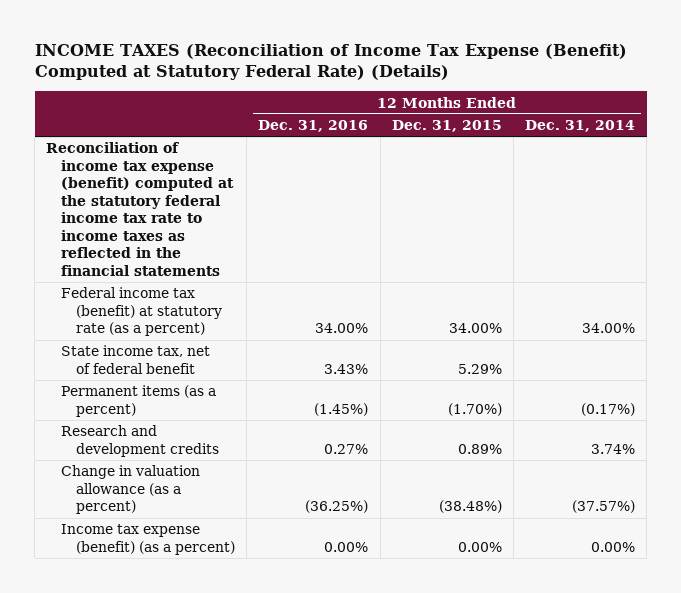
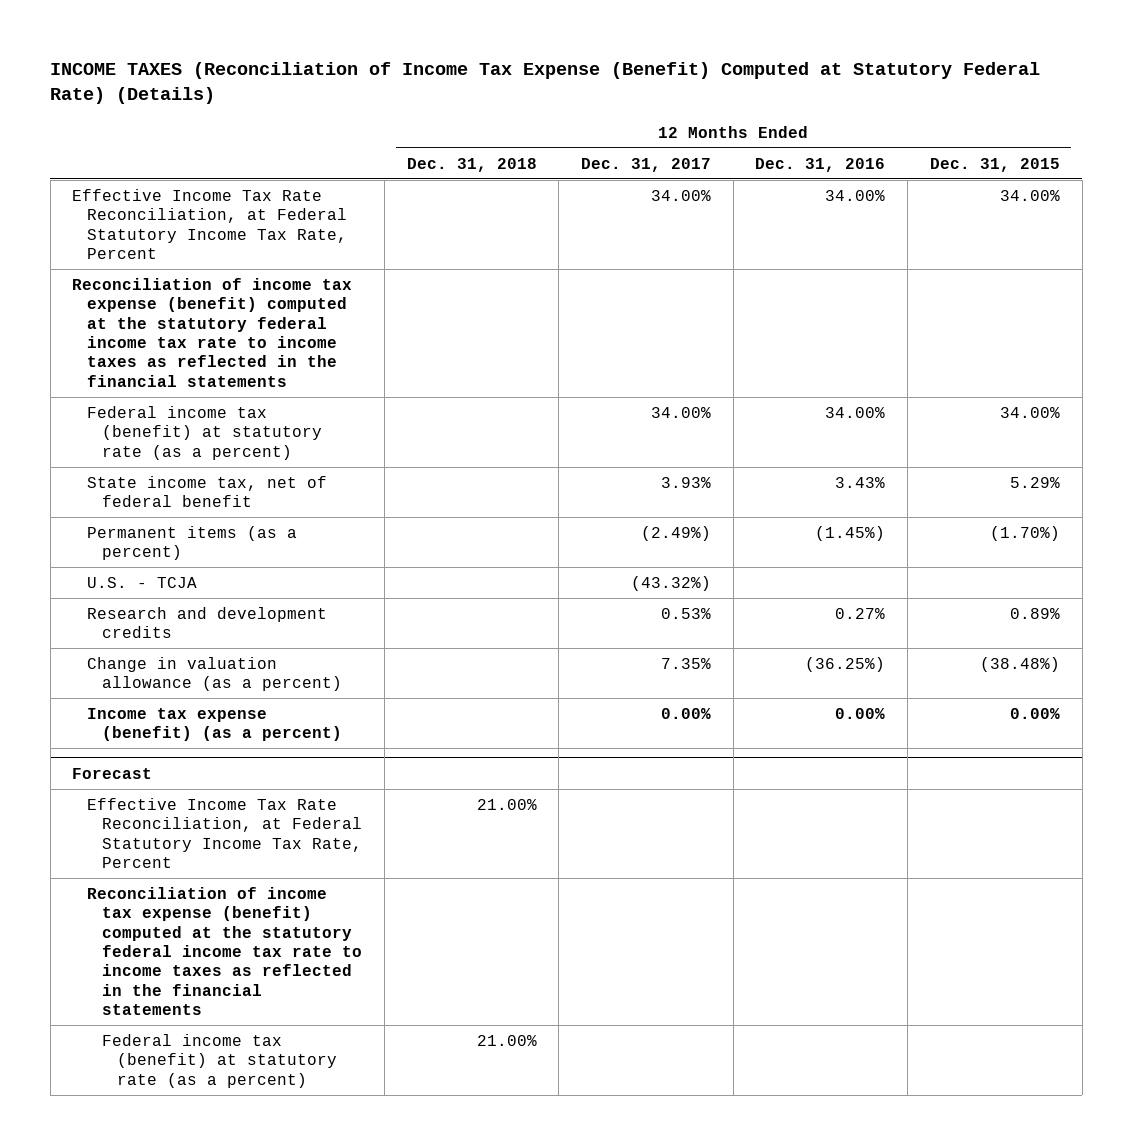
[524,120,635,133] Dec. 31, 2014 -> none
none -> [406,157,537,172] Dec. 31, 2018
none -> [581,157,712,172] Dec. 31, 2017
none -> [72,188,348,259] Effective Income Tax Rate Reconciliation, at Federal Statutory Income Tax Rate, Percent
none -> [87,576,198,588] U.S. - TCJA
none -> [72,767,153,779] Forecast
none -> [87,797,363,868] Effective Income Tax Rate Reconciliation, at Federal Statutory Income Tax Rate, Percent
none -> [87,886,363,1016] Reconciliation of income tax expense (benefit) computed at the statutory federal income tax rate to income taxes as reflected in the financial statements
none -> [102,1033,338,1088] Federal income tax (benefit) at statutory rate (as a percent)

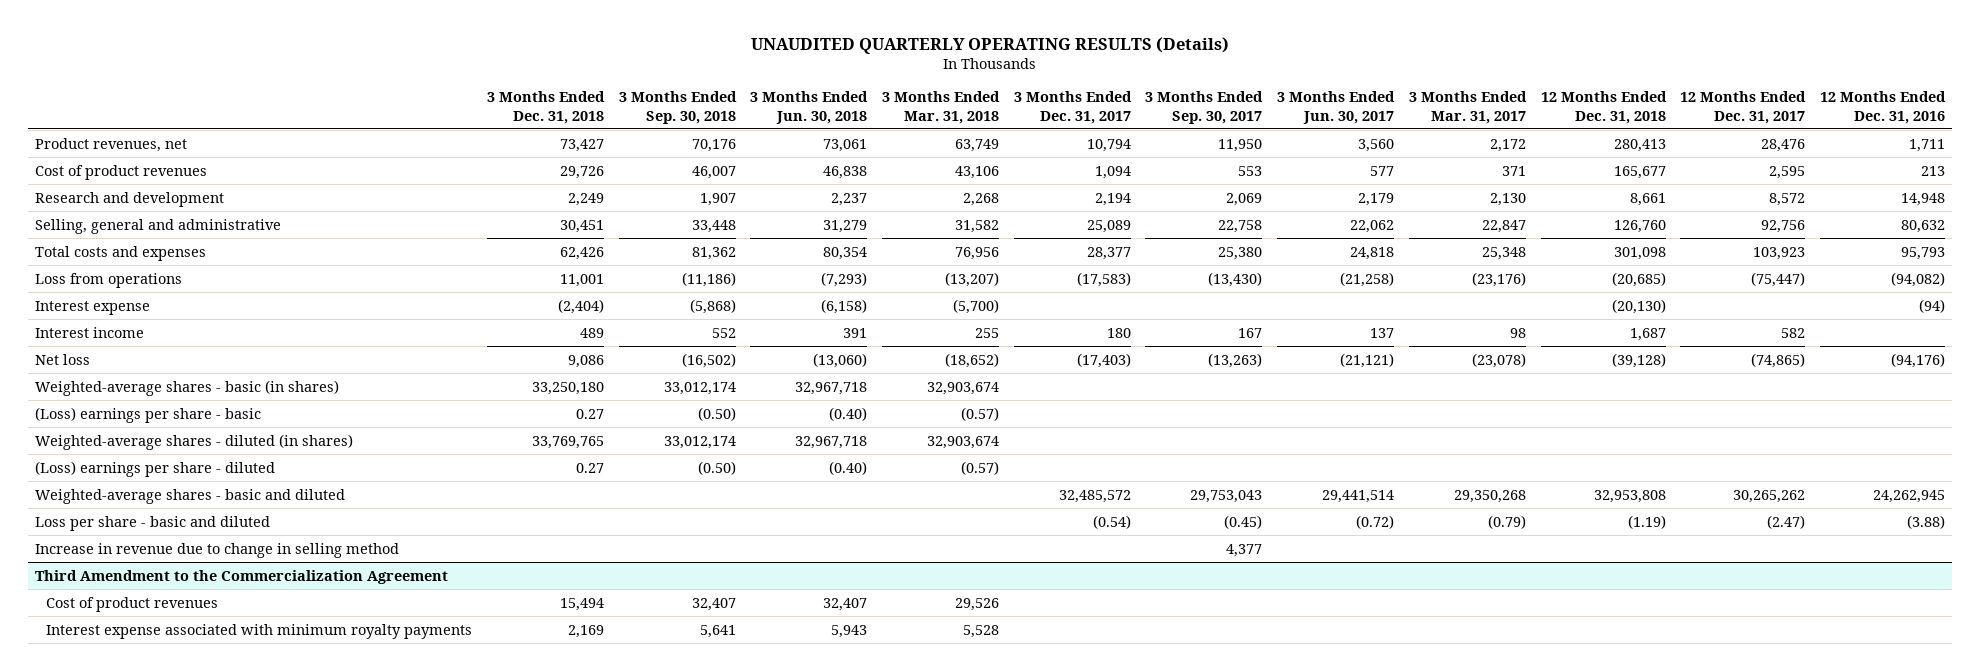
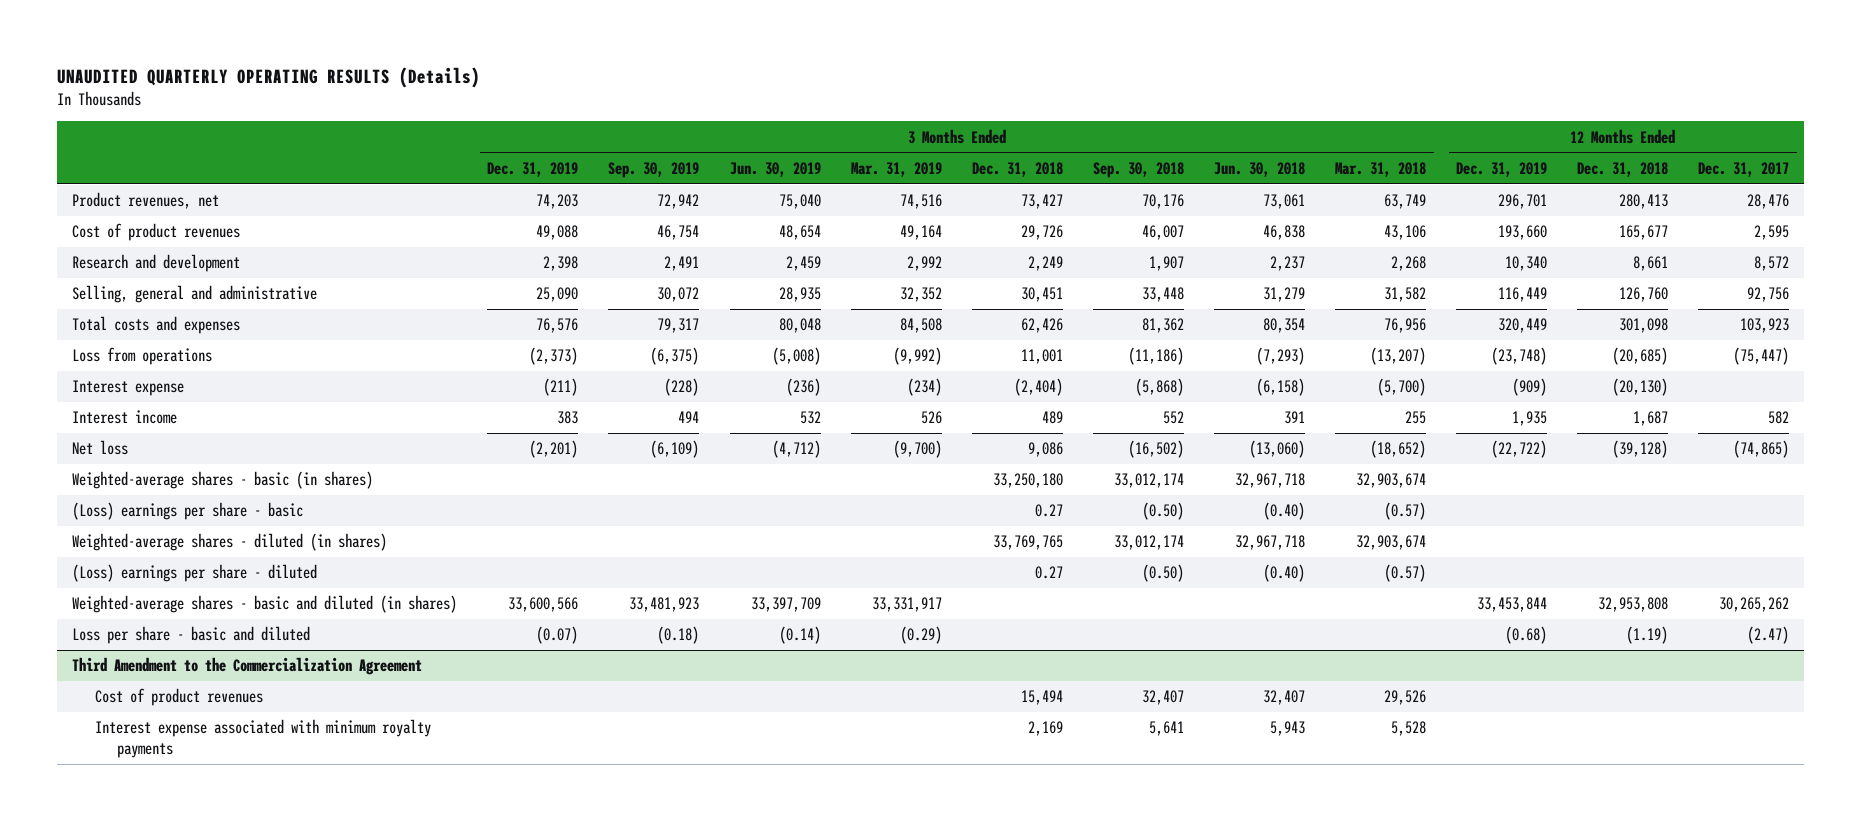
[1013,91,1132,124] 3 Months Ended Dec. 31, 2017 -> none
[1145,91,1264,124] 3 Months Ended Sep. 30, 2017 -> none
[1277,91,1396,124] 3 Months Ended Jun. 30, 2017 -> none
[1408,91,1527,124] 3 Months Ended Mar. 31, 2017 -> none
[1819,91,1946,124] 12 Months Ended Dec. 31, 2016 -> none
none -> [487,161,579,177] Dec. 31, 2019
none -> [608,161,700,178] Sep. 30, 2019
none -> [729,161,821,177] Jun. 30, 2019
none -> [850,161,942,177] Mar. 31, 2019
none -> [1456,161,1548,177] Dec. 31, 2019
[35,488,346,504] Weighted-average shares - basic and diluted -> [72,595,458,614] Weighted-average shares - basic and diluted (in shares)
[35,542,400,558] Increase in revenue due to change in selling method -> none

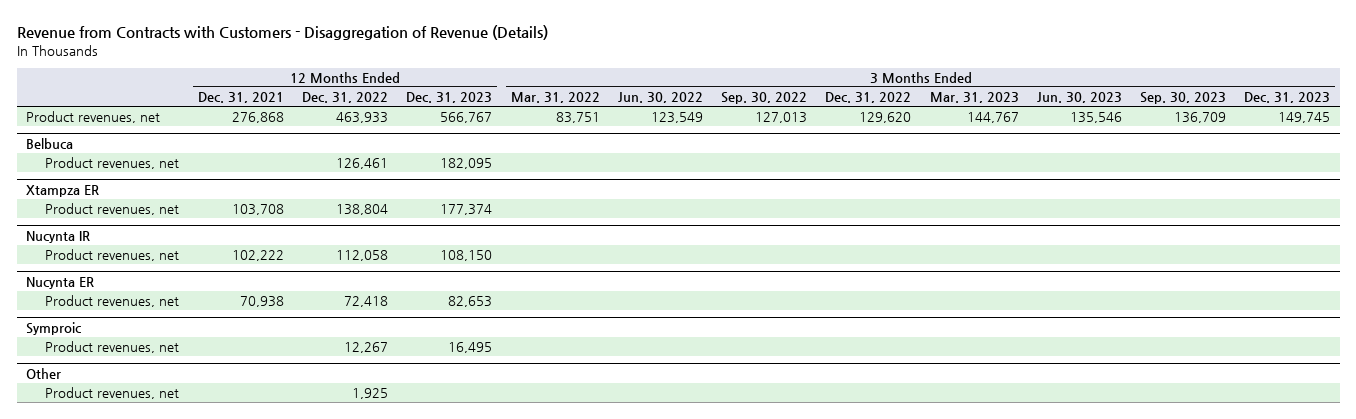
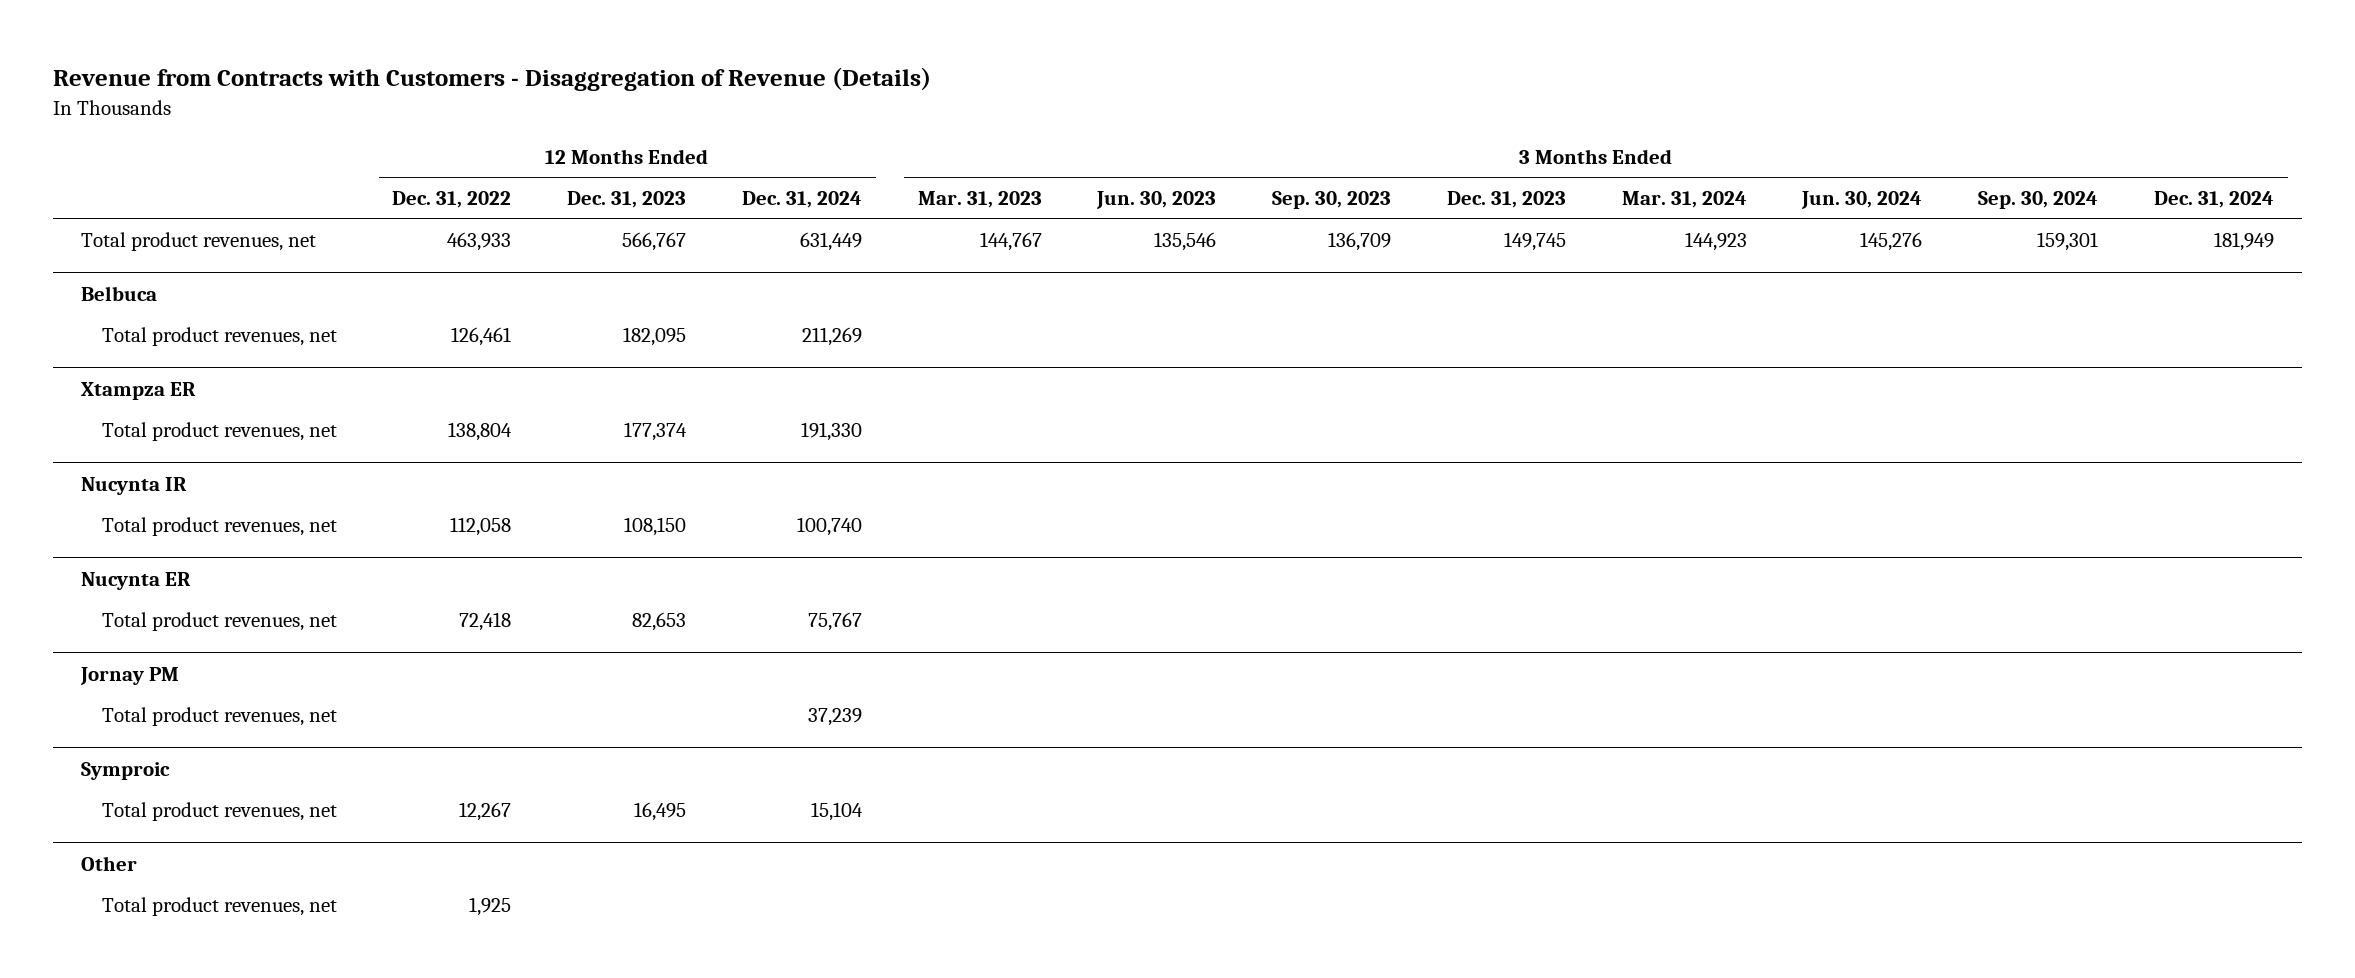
[197,92,284,104] Dec. 31, 2021 -> none
[510,92,600,104] Mar. 31, 2022 -> none
[617,92,703,104] Jun. 30, 2022 -> none
[721,92,808,105] Sep. 30, 2022 -> none
[825,92,912,104] Dec. 31, 2022 -> none
none -> [741,190,862,208] Dec. 31, 2024
none -> [1621,190,1747,208] Mar. 31, 2024
none -> [1801,190,1923,209] Jun. 30, 2024
none -> [1978,190,2099,209] Sep. 30, 2024
none -> [2153,190,2274,208] Dec. 31, 2024
[25,111,160,124] Product revenues, net -> [81,231,317,251] Total product revenues, net
[45,157,180,170] Product revenues, net -> [101,326,337,346] Total product revenues, net
[45,203,180,216] Product revenues, net -> [101,421,337,441] Total product revenues, net
[45,249,180,262] Product revenues, net -> [101,516,337,536] Total product revenues, net
[45,295,180,308] Product revenues, net -> [101,611,337,631] Total product revenues, net
none -> [80,666,180,685] Jornay PM
none -> [101,706,337,726] Total product revenues, net
[45,341,180,354] Product revenues, net -> [101,801,337,821] Total product revenues, net
[45,387,180,400] Product revenues, net -> [101,896,337,916] Total product revenues, net

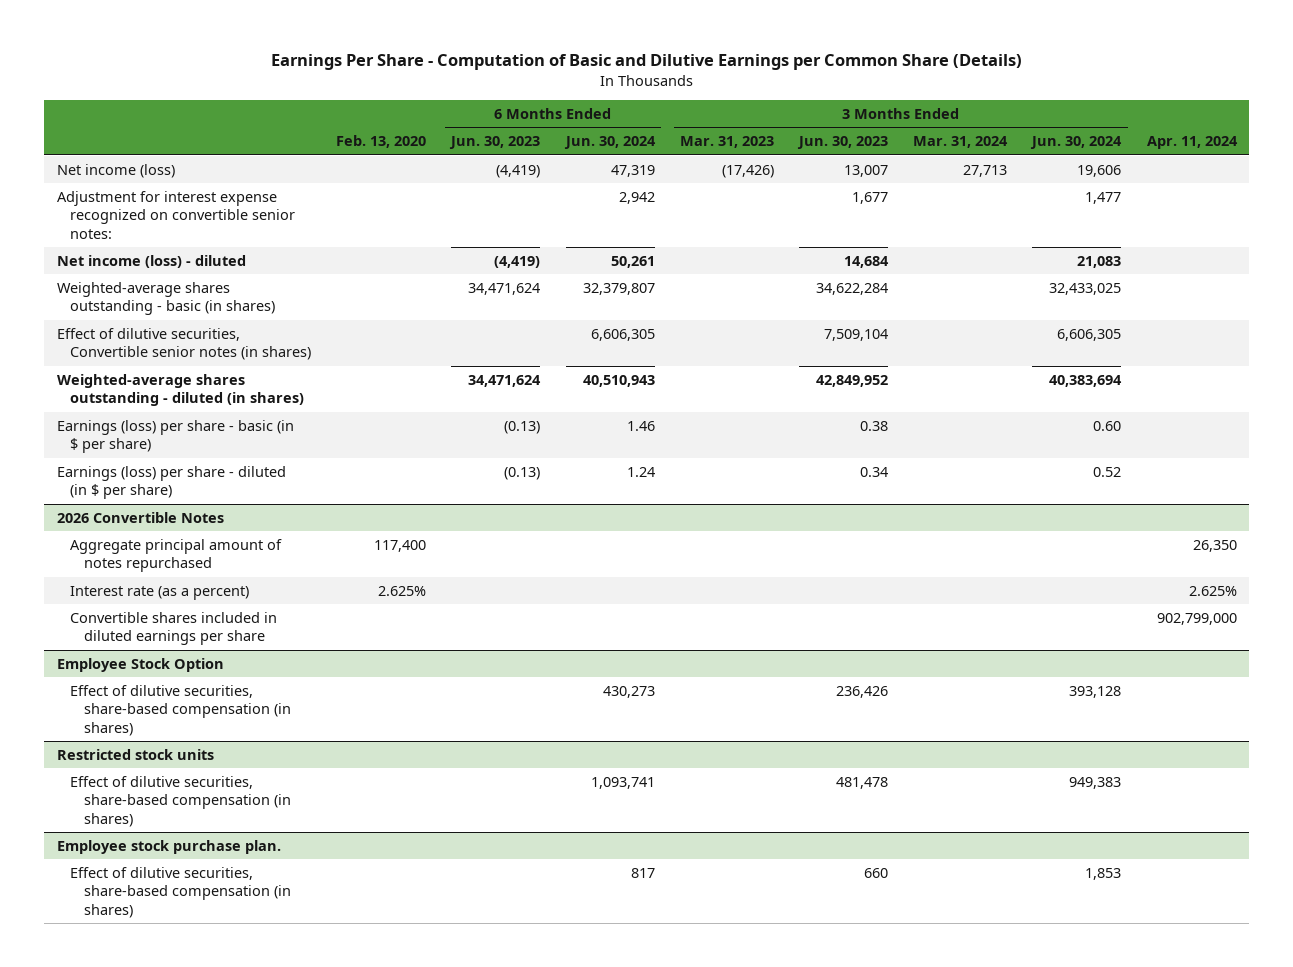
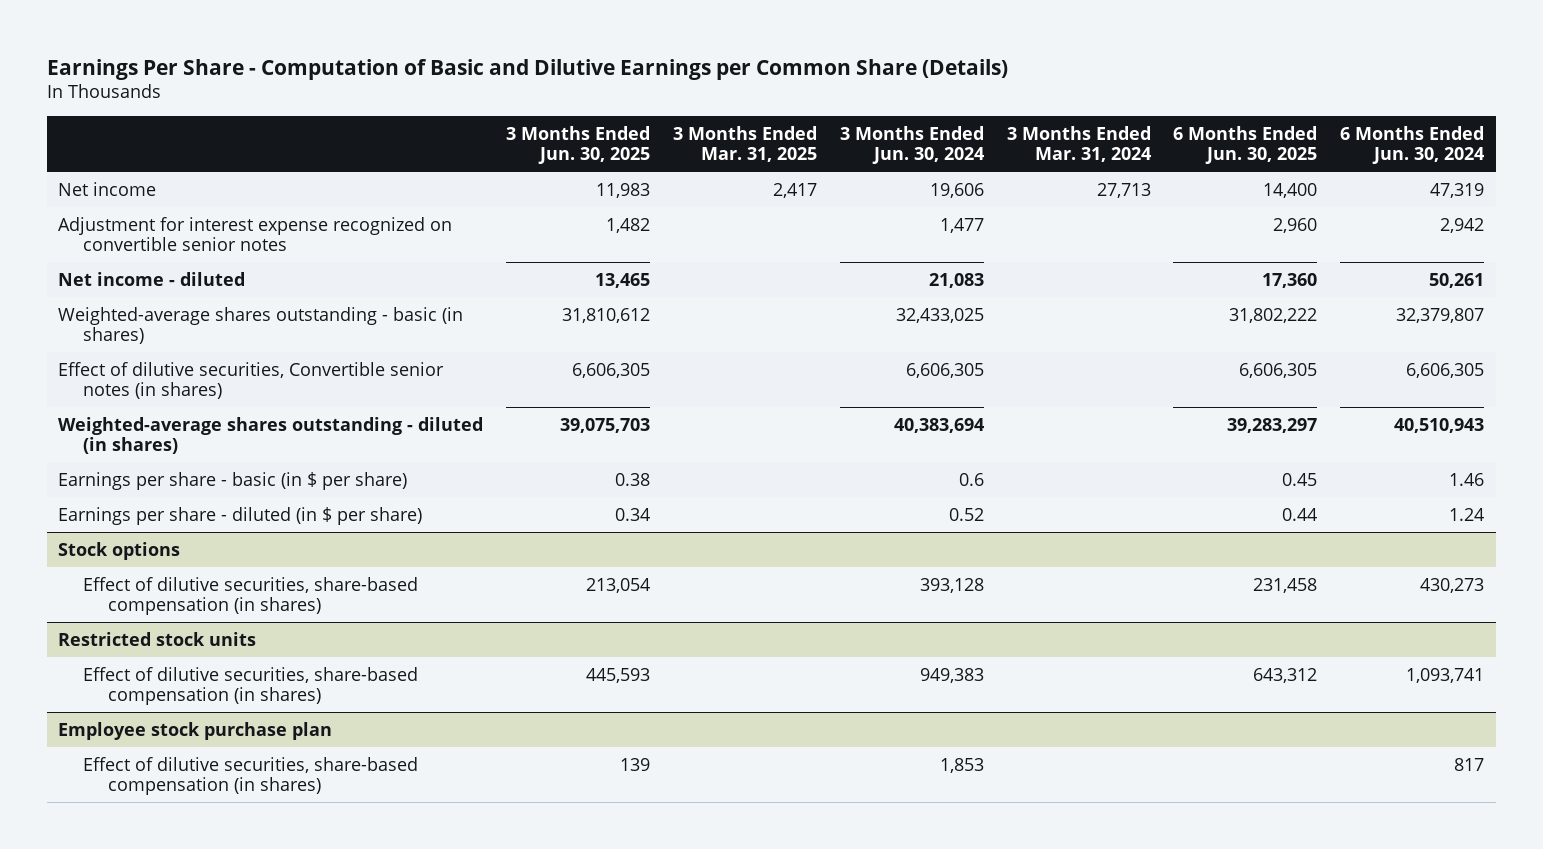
[336,135,427,149] Feb. 13, 2020 -> none
[449,136,541,150] Jun. 30, 2023 -> none
[679,136,774,149] Mar. 31, 2023 -> none
[797,136,889,150] Jun. 30, 2023 -> none
[1146,136,1238,150] Apr. 11, 2024 -> none
none -> [506,125,651,165] 3 Months Ended Jun. 30, 2025
none -> [673,125,818,163] 3 Months Ended Mar. 31, 2025
none -> [1173,125,1318,165] 6 Months Ended Jun. 30, 2025
[56,163,175,178] Net income (loss) -> [58,181,157,196] Net income
[56,190,296,239] Adjustment for interest expense recognized on convertible senior notes: -> [58,216,453,252] Adjustment for interest expense recognized on convertible senior notes
[56,254,246,268] Net income (loss) - diluted -> [58,271,246,286] Net income - diluted
[56,511,224,523] 2026 Convertible Notes -> none
[70,538,283,573] Aggregate principal amount of notes repurchased -> none
[70,585,250,600] Interest rate (as a percent) -> none
[70,611,278,646] Convertible shares included in diluted earnings per share -> none
[56,419,294,454] Earnings (loss) per share - basic (in $ per share) -> [58,471,408,490] Earnings per share - basic (in $ per share)
[1093,420,1122,431] 0.60 -> [958,472,984,486] 0.6
[56,465,286,500] Earnings (loss) per share - diluted (in $ per share) -> [58,506,423,525] Earnings per share - diluted (in $ per share)
[56,657,224,672] Employee Stock Option -> [58,541,181,560] Stock options
[56,839,281,854] Employee stock purchase plan. -> [58,721,333,740] Employee stock purchase plan

